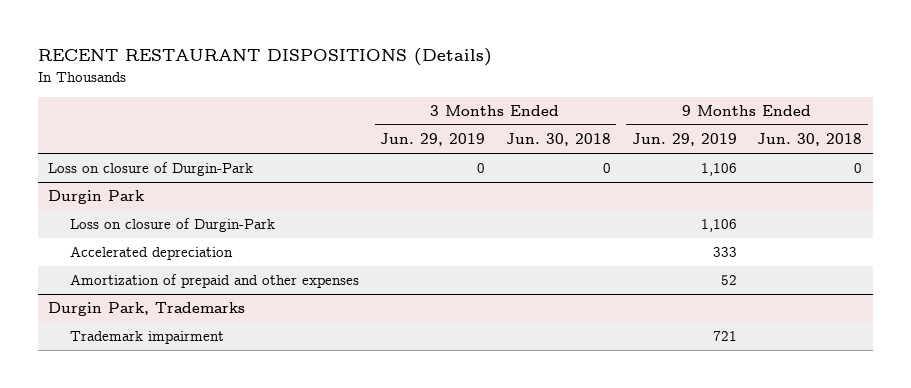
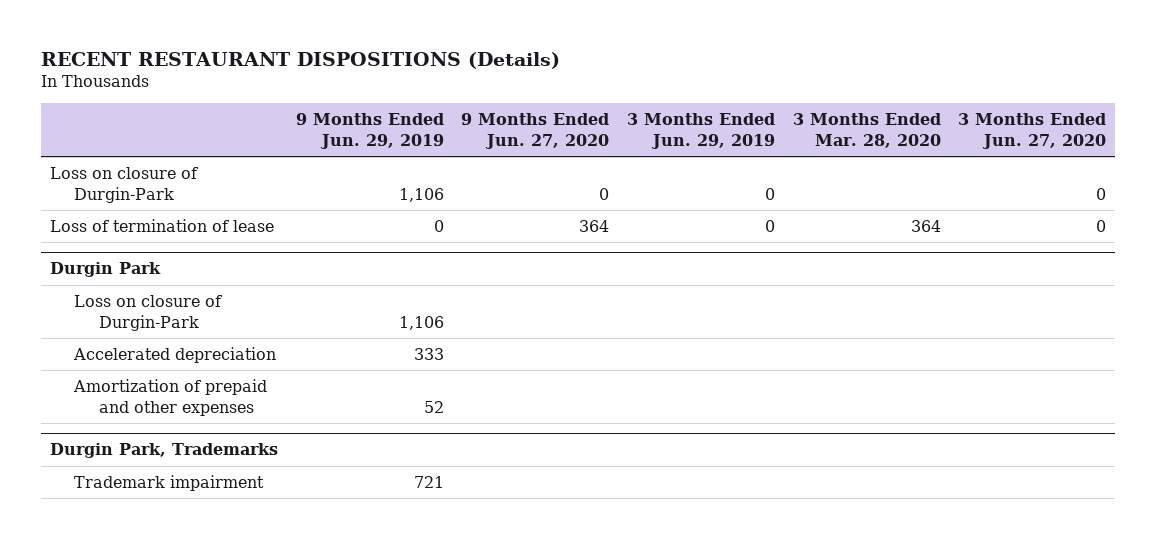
[505,133,611,147] Jun. 30, 2018 -> none
[757,133,863,147] Jun. 30, 2018 -> none
none -> [461,113,610,149] 9 Months Ended Jun. 27, 2020
none -> [792,113,941,148] 3 Months Ended Mar. 28, 2020
none -> [958,113,1107,149] 3 Months Ended Jun. 27, 2020
none -> [49,218,274,232] Loss of termination of lease

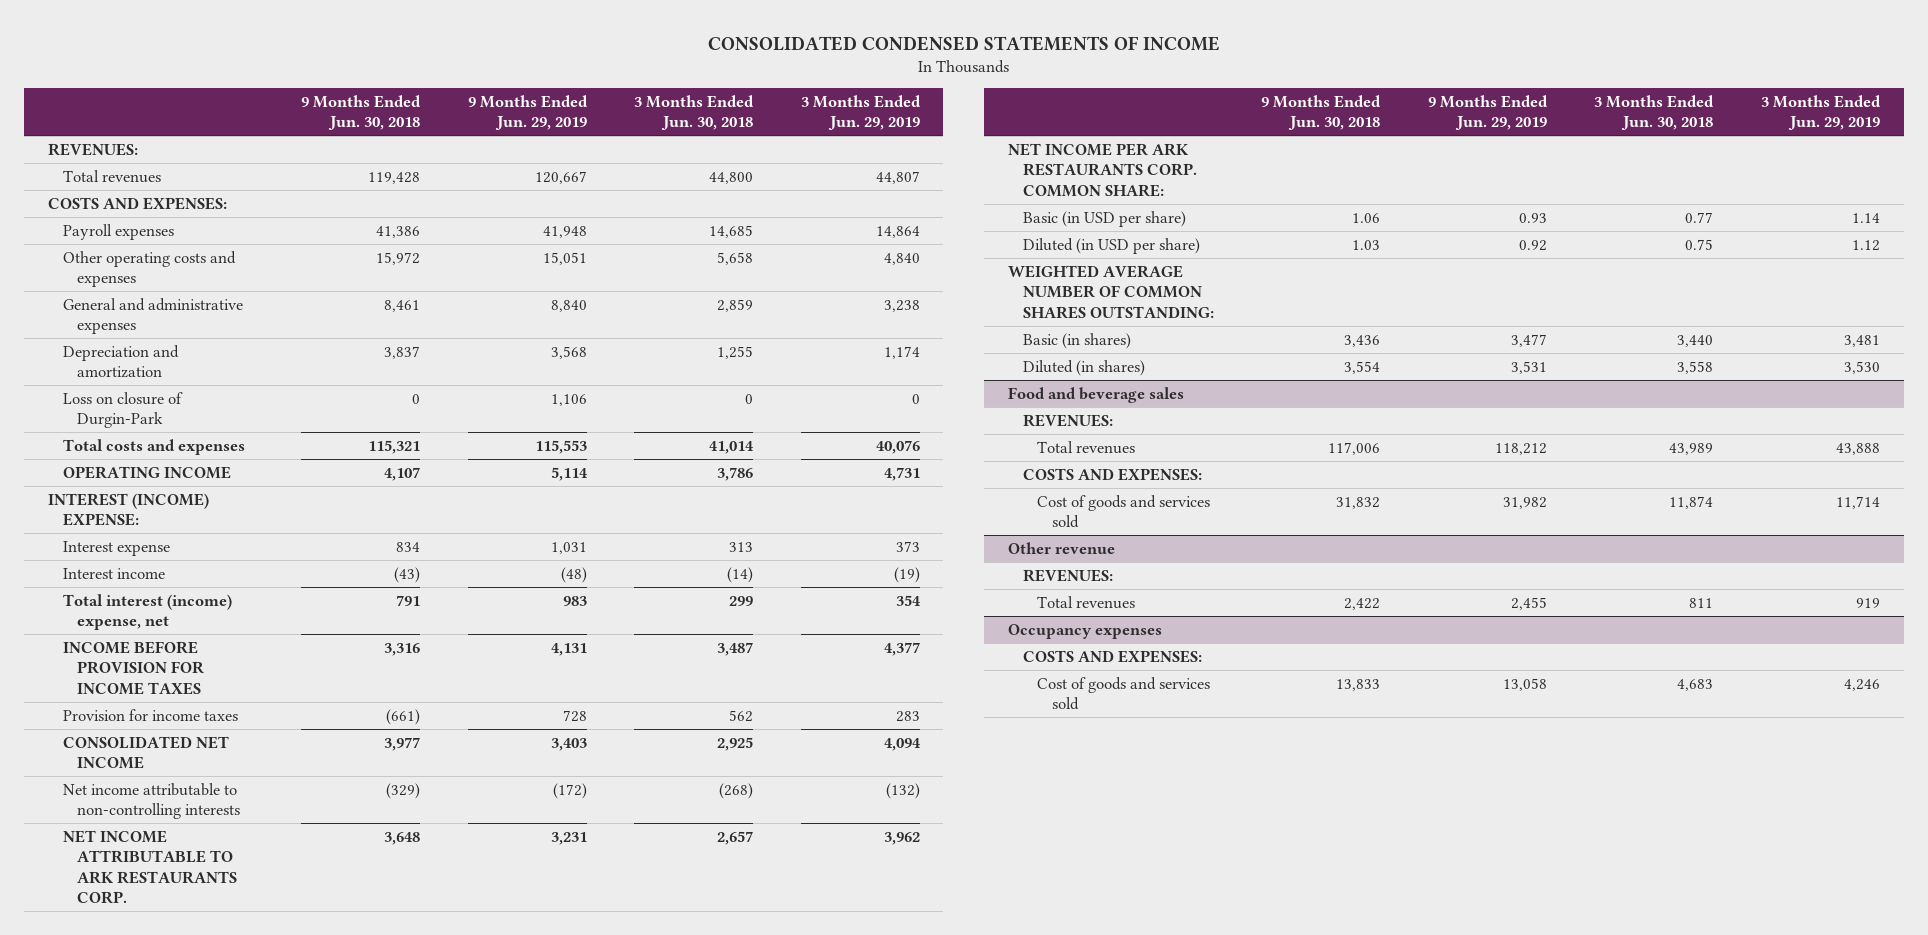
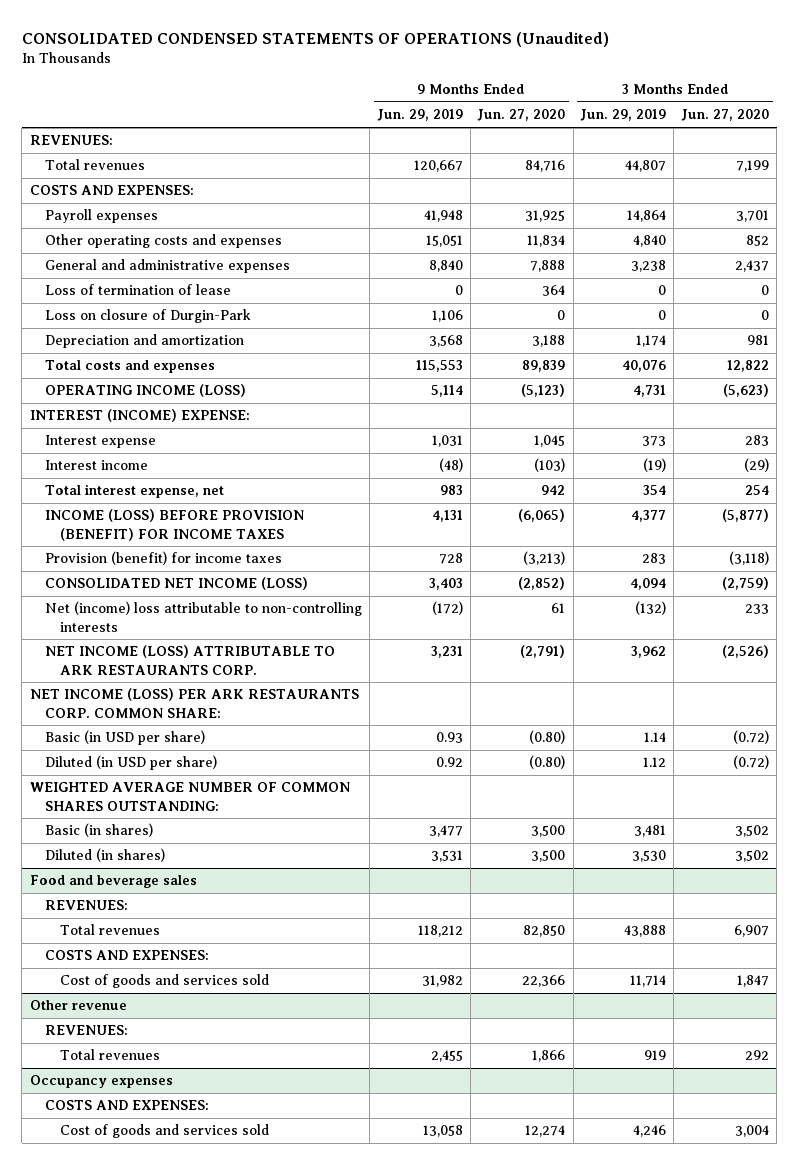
[707,35,1220,51] CONSOLIDATED CONDENSED STATEMENTS OF INCOME -> [21,31,609,47] CONSOLIDATED CONDENSED STATEMENTS OF OPERATIONS (Unaudited)
[301,94,422,131] 9 Months Ended Jun. 30, 2018 -> none
[634,94,755,131] 3 Months Ended Jun. 30, 2018 -> none
none -> [477,109,566,122] Jun. 27, 2020
none -> [680,109,769,122] Jun. 27, 2020
none -> [44,284,231,296] Loss of termination of lease
[62,344,179,379] Depreciation and amortization -> [44,334,244,349] Depreciation and amortization
[62,465,231,479] OPERATING INCOME -> [44,384,246,398] OPERATING INCOME (LOSS)
[62,593,232,631] Total interest (income) expense, net -> [44,484,224,499] Total interest expense, net
[62,640,205,695] INCOME BEFORE PROVISION FOR INCOME TAXES -> [44,509,304,541] INCOME (LOSS) BEFORE PROVISION (BENEFIT) FOR INCOME TAXES
[62,708,238,721] Provision for income taxes -> [44,551,282,566] Provision (benefit) for income taxes
[62,735,229,770] CONSOLIDATED NET INCOME -> [44,577,308,591] CONSOLIDATED NET INCOME (LOSS)
[62,782,241,820] Net income attributable to non-controlling interests -> [44,601,362,632] Net (income) loss attributable to non-controlling interests
[62,829,238,905] NET INCOME ATTRIBUTABLE TO ARK RESTAURANTS CORP. -> [44,645,335,675] NET INCOME (LOSS) ATTRIBUTABLE TO ARK RESTAURANTS CORP.
[1008,142,1197,197] NET INCOME PER ARK RESTAURANTS CORP. COMMON SHARE: -> [29,688,359,718] NET INCOME (LOSS) PER ARK RESTAURANTS CORP. COMMON SHARE:

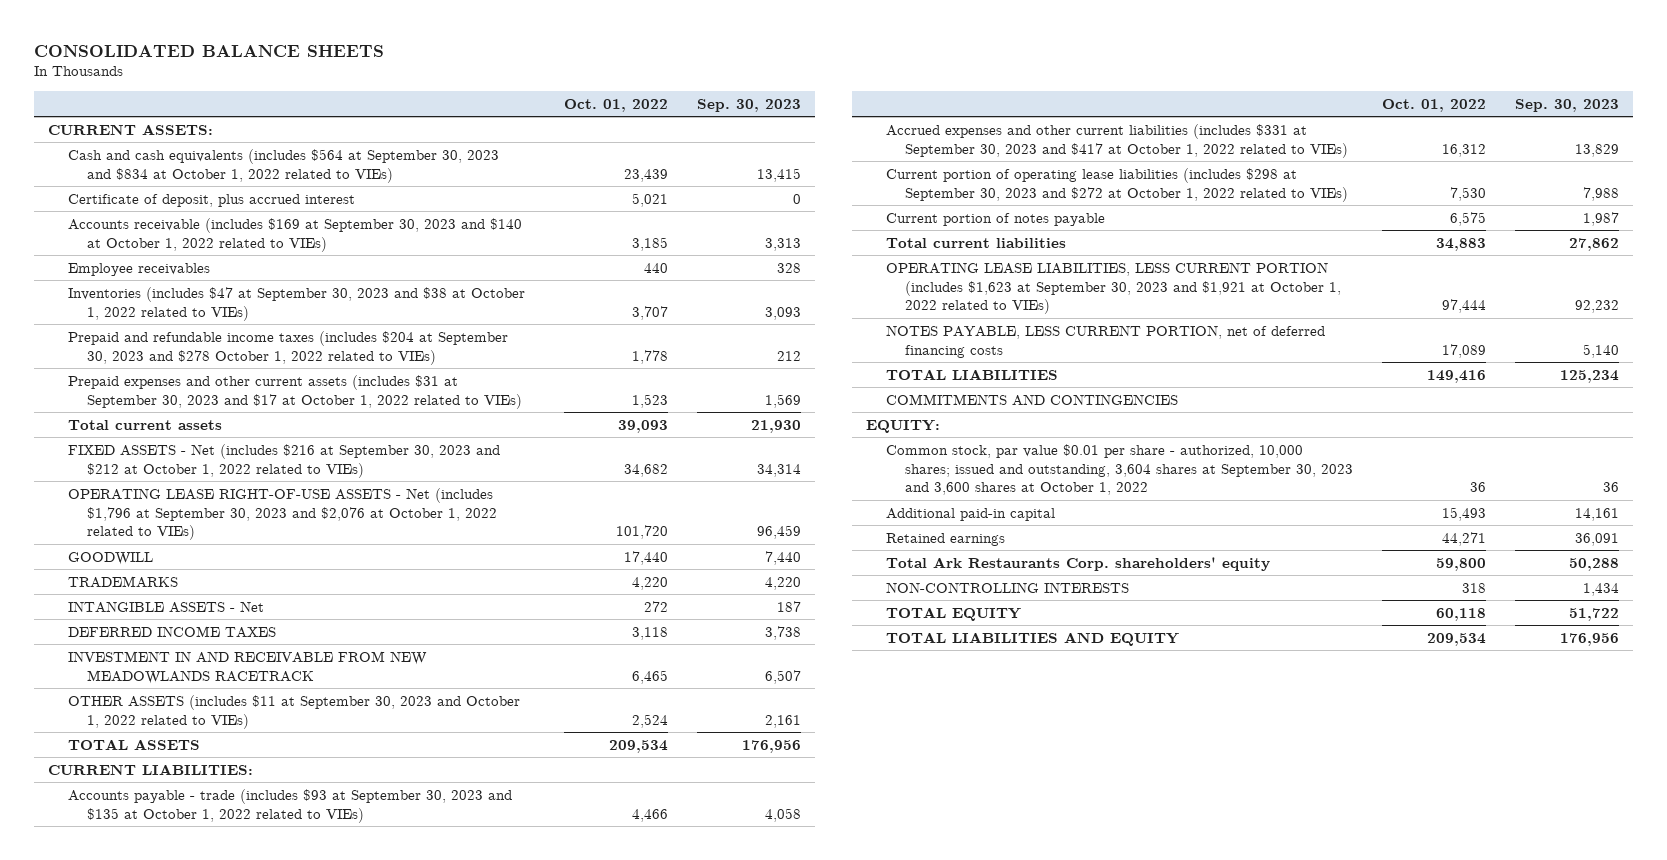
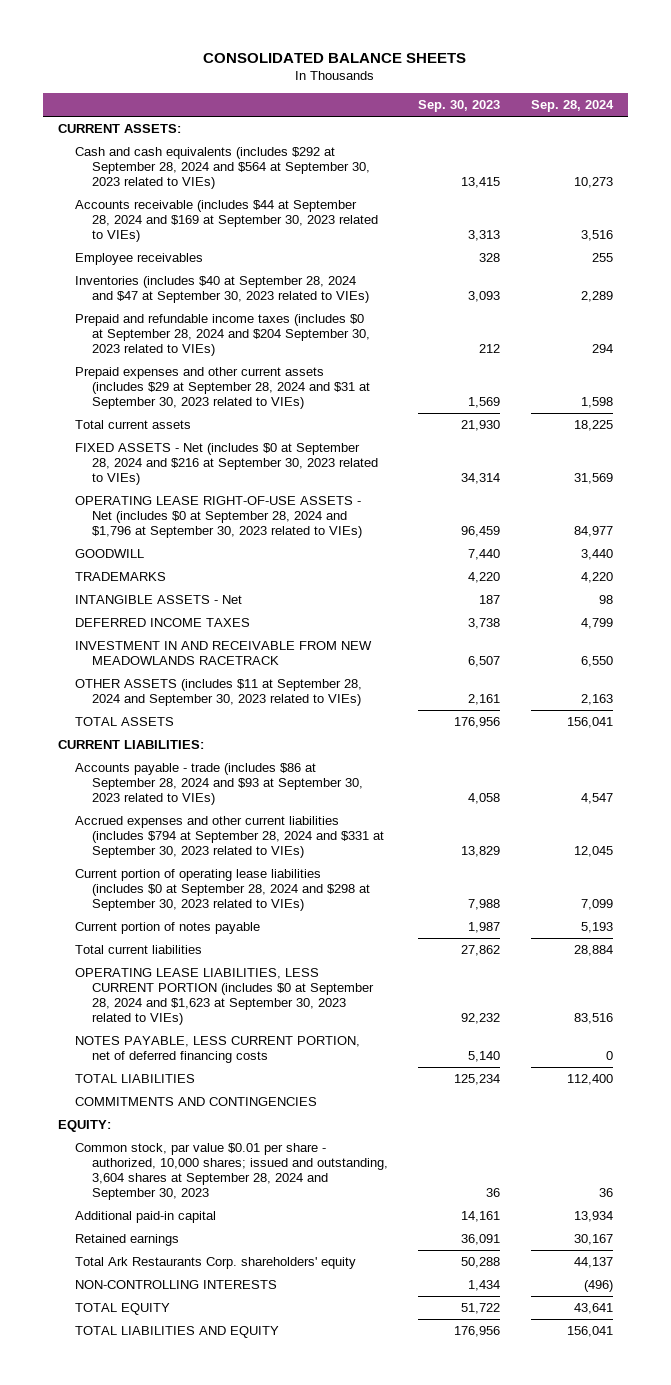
[563,98,668,112] Oct. 01, 2022 -> none
none -> [530,100,614,113] Sep. 28, 2024
[67,193,355,207] Certificate of deposit, plus accrued interest -> none
[67,148,499,183] Cash and cash equivalents (includes $564 at September 30, 2023 and $834 at October 1, 2022 related to VIEs) -> [75,147,371,190] Cash and cash equivalents (includes $292 at September 28, 2024 and $564 at September 30, 2023 related to VIEs)
[67,217,522,252] Accounts receivable (includes $169 at September 30, 2023 and $140 at October 1, 2022 related to VIEs) -> [75,200,379,243] Accounts receivable (includes $44 at September 28, 2024 and $169 at September 30, 2023 related to VIEs)
[67,286,525,321] Inventories (includes $47 at September 30, 2023 and $38 at October 1, 2022 related to VIEs) -> [75,276,370,304] Inventories (includes $40 at September 28, 2024 and $47 at September 30, 2023 related to VIEs)
[67,330,508,365] Prepaid and refundable income taxes (includes $204 at September 30, 2023 and $278 October 1, 2022 related to VIEs) -> [75,314,371,357] Prepaid and refundable income taxes (includes $0 at September 28, 2024 and $204 September 30, 2023 related to VIEs)
[67,374,522,409] Prepaid expenses and other current assets (includes $31 at September 30, 2023 and $17 at October 1, 2022 related to VIEs) -> [75,367,371,410] Prepaid expenses and other current assets (includes $29 at September 28, 2024 and $31 at September 30, 2023 related to VIEs)
[67,443,500,478] FIXED ASSETS - Net (includes $216 at September 30, 2023 and $212 at October 1, 2022 related to VIEs) -> [75,443,379,486] FIXED ASSETS - Net (includes $0 at September 28, 2024 and $216 at September 30, 2023 related to VIEs)
[67,487,497,541] OPERATING LEASE RIGHT-OF-USE ASSETS - Net (includes $1,796 at September 30, 2023 and $2,076 at October 1, 2022 related to VIEs) -> [75,496,363,539] OPERATING LEASE RIGHT-OF-USE ASSETS - Net (includes $0 at September 28, 2024 and $1,796 at September 30, 2023 related to VIEs)
[67,694,520,729] OTHER ASSETS (includes $11 at September 30, 2023 and October 1, 2022 related to VIEs) -> [75,679,363,707] OTHER ASSETS (includes $11 at September 28, 2024 and September 30, 2023 related to VIEs)
[67,788,512,823] Accounts payable - trade (includes $93 at September 30, 2023 and $135 at October 1, 2022 related to VIEs) -> [75,763,364,806] Accounts payable - trade (includes $86 at September 28, 2024 and $93 at September 30, 2023 related to VIEs)
[885,123,1348,158] Accrued expenses and other current liabilities (includes $331 at September 30, 2023 and $417 at October 1, 2022 related to VIEs) -> [75,816,385,859] Accrued expenses and other current liabilities (includes $794 at September 28, 2024 and $331 at September 30, 2023 related to VIEs)
[885,167,1348,202] Current portion of operating lease liabilities (includes $298 at September 30, 2023 and $272 at October 1, 2022 related to VIEs) -> [75,869,371,912] Current portion of operating lease liabilities (includes $0 at September 28, 2024 and $298 at September 30, 2023 related to VIEs)
[885,261,1341,315] OPERATING LEASE LIABILITIES, LESS CURRENT PORTION (includes $1,623 at September 30, 2023 and $1,921 at October 1, 2022 related to VIEs) -> [75,968,375,1026] OPERATING LEASE LIABILITIES, LESS CURRENT PORTION (includes $0 at September 28, 2024 and $1,623 at September 30, 2023 related to VIEs)
[885,443,1353,496] Common stock, par value $0.01 per share - authorized, 10,000 shares; issued and outstanding, 3,604 shares at September 30, 2023 and 3,600 shares at October 1, 2022 -> [75,1143,389,1201] Common stock, par value $0.01 per share - authorized, 10,000 shares; issued and outstanding, 3,604 shares at September 28, 2024 and September 30, 2023

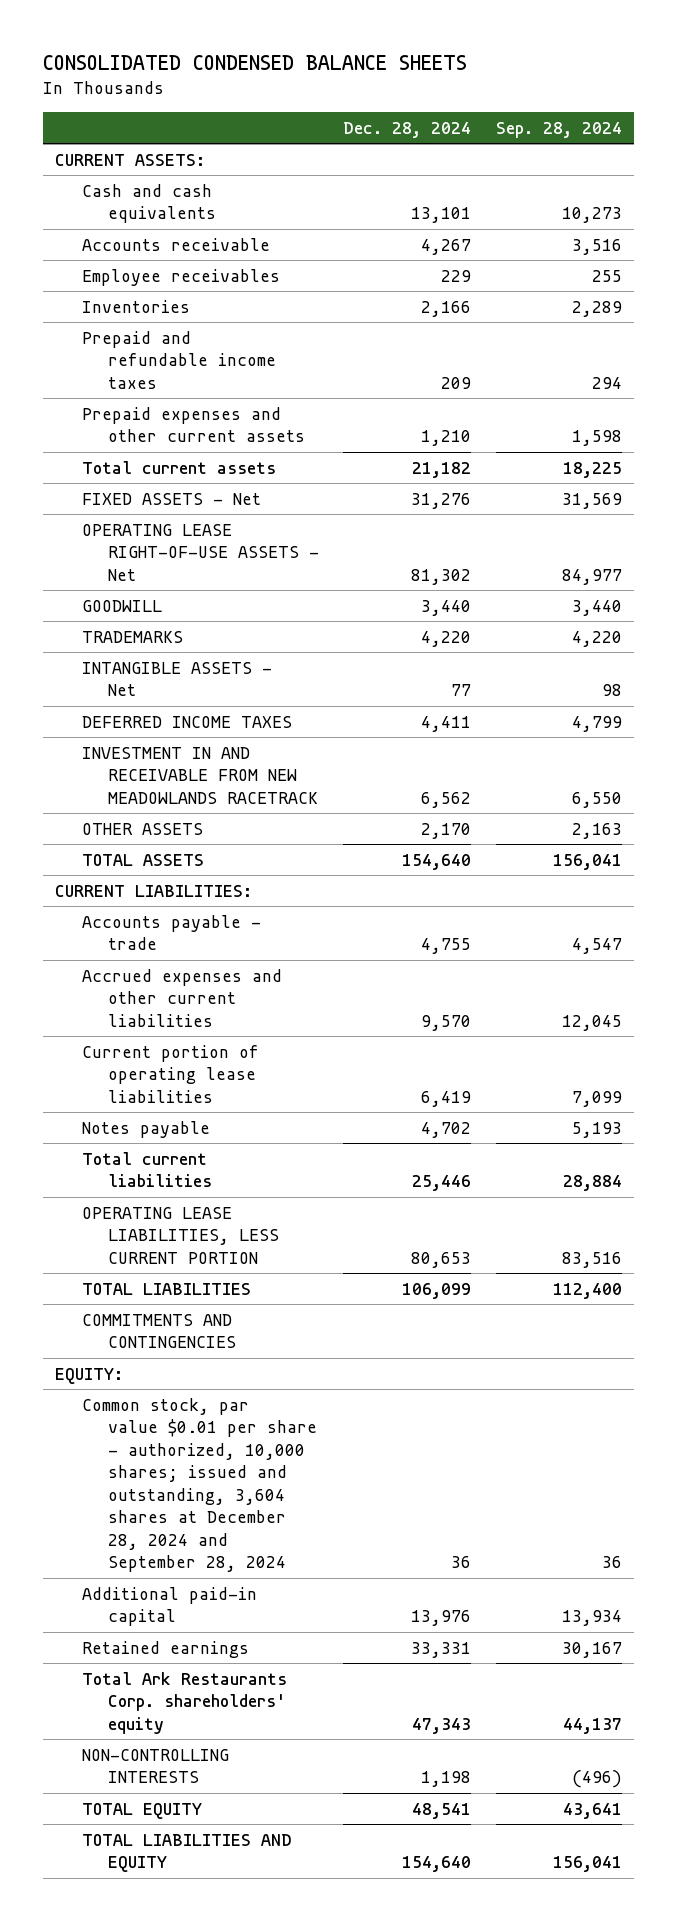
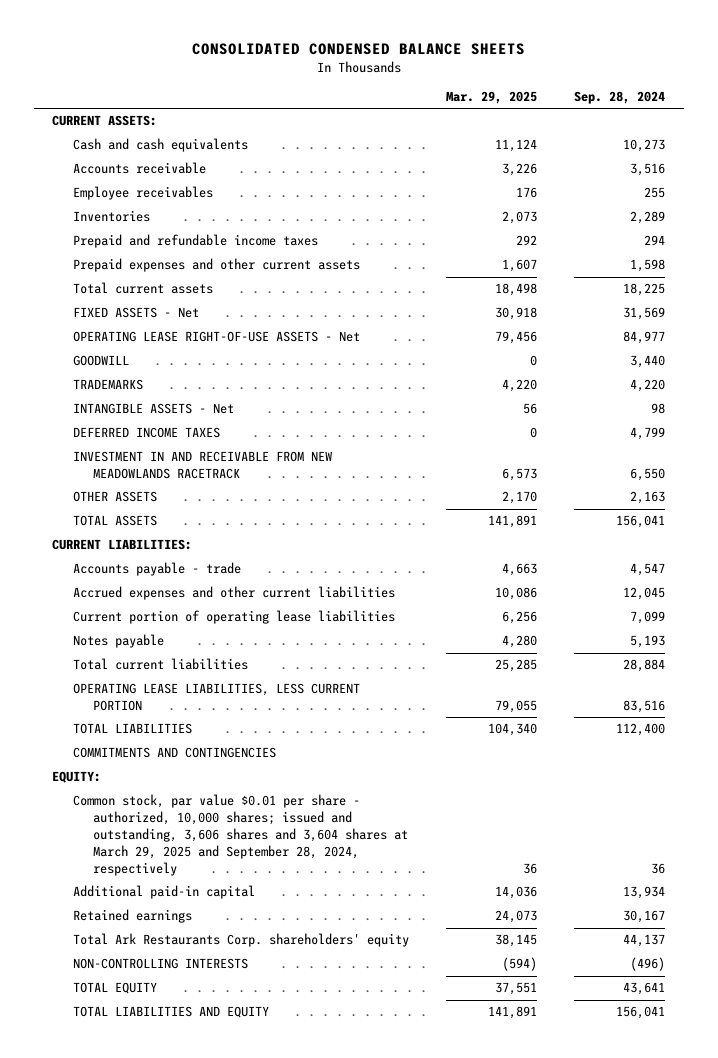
[343,121,472,138] Dec. 28, 2024 -> none
none -> [445,90,537,104] Mar. 29, 2025
[81,1397,317,1573] Common stock, par value $0.01 per share - authorized, 10,000 shares; issued and outstanding, 3,604 shares at December 28, 2024 and September 28, 2024 -> [72,794,408,876] Common stock, par value $0.01 per share - authorized, 10,000 shares; issued and outstanding, 3,606 shares and 3,604 shares at March 29, 2025 and September 28, 2024, respectively

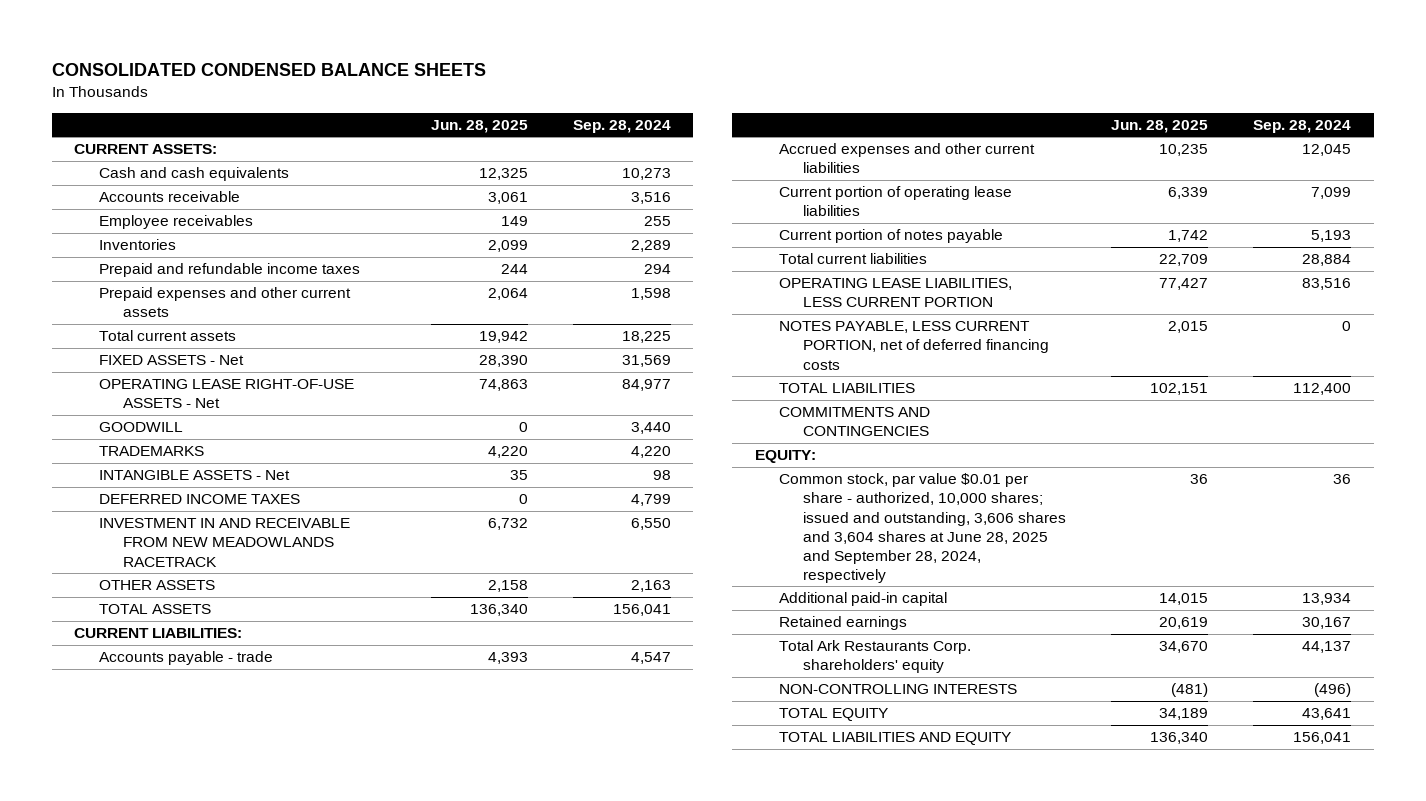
[445,90,537,104] Mar. 29, 2025 -> none
none -> [430,119,528,133] Jun. 28, 2025
[72,634,164,649] Notes payable -> [779,229,1004,244] Current portion of notes payable
none -> [779,321,1050,370] NOTES PAYABLE, LESS CURRENT PORTION, net of deferred financing costs
[72,794,408,876] Common stock, par value $0.01 per share - authorized, 10,000 shares; issued and outstanding, 3,606 shares and 3,604 shares at March 29, 2025 and September 28, 2024, respectively -> [779,473,1067,584] Common stock, par value $0.01 per share - authorized, 10,000 shares; issued and outstanding, 3,606 shares and 3,604 shares at June 28, 2025 and September 28, 2024, respectively

